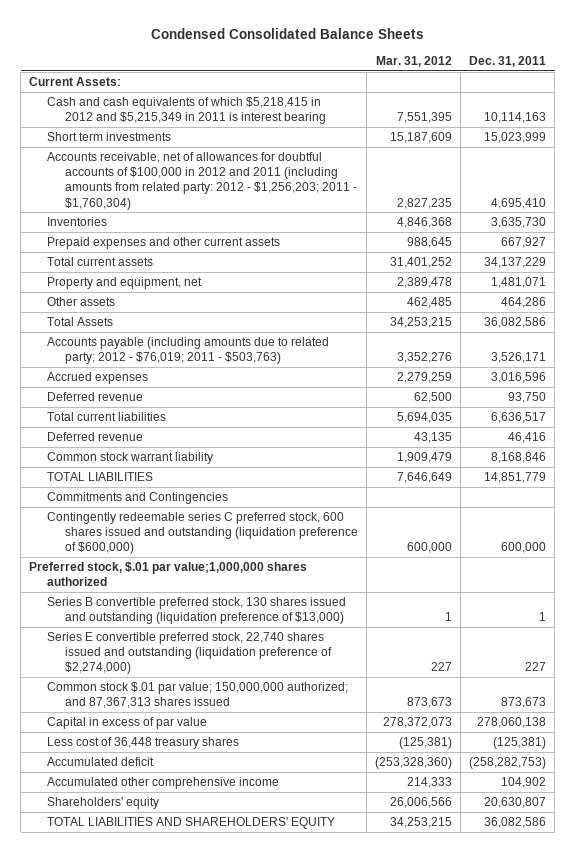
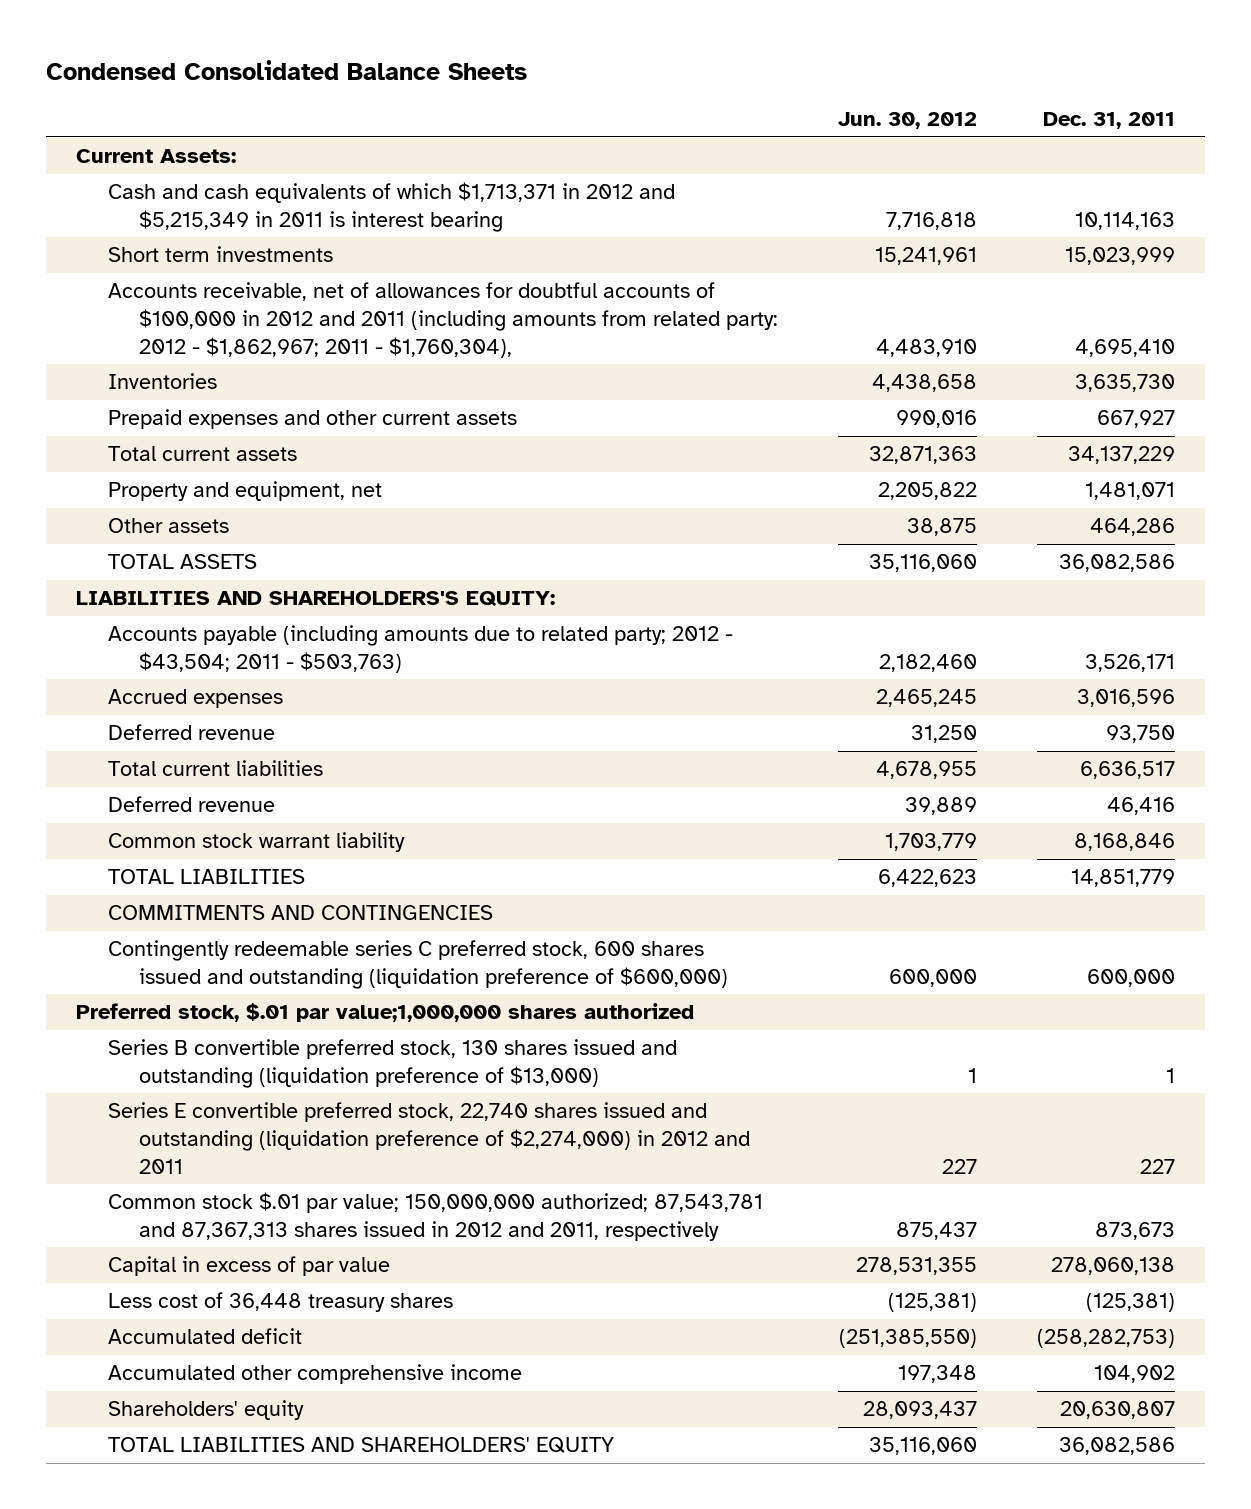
[376,56,453,68] Mar. 31, 2012 -> none
none -> [837,112,977,130] Jun. 30, 2012
[47,96,327,125] Cash and cash equivalents of which $5,218,415 in 2012 and $5,215,349 in 2011 is interest bearing -> [107,182,675,232] Cash and cash equivalents of which $1,713,371 in 2012 and $5,215,349 in 2011 is interest bearing
[47,151,358,210] Accounts receivable, net of allowances for doubtful accounts of $100,000 in 2012 and 2011 (including amounts from related party: 2012 - $1,256,203; 2011 - $1,760,304) -> [107,282,779,358] Accounts receivable, net of allowances for doubtful accounts of $100,000 in 2012 and 2011 (including amounts from related party: 2012 - $1,862,967; 2011 - $1,760,304),
[47,316,114,326] Total Assets -> [107,554,257,570] TOTAL ASSETS
none -> [76,591,556,608] LIABILITIES AND SHAREHOLDERS'S EQUITY:
[47,336,330,365] Accounts payable (including amounts due to related party; 2012 - $76,019; 2011 - $503,763) -> [107,625,733,673] Accounts payable (including amounts due to related party; 2012 - $43,504; 2011 - $503,763)
[47,491,229,504] Commitments and Contingencies -> [107,905,493,921] COMMITMENTS AND CONTINGENCIES
[47,631,333,675] Series E convertible preferred stock, 22,740 shares issued and outstanding (liquidation preference of $2,274,000) -> [107,1102,751,1174] Series E convertible preferred stock, 22,740 shares issued and outstanding (liquidation preference of $2,274,000) in 2012 and 2011
[47,681,349,709] Common stock $.01 par value; 150,000,000 authorized; and 87,367,313 shares issued -> [107,1192,763,1241] Common stock $.01 par value; 150,000,000 authorized; 87,543,781 and 87,367,313 shares issued in 2012 and 2011, respectively

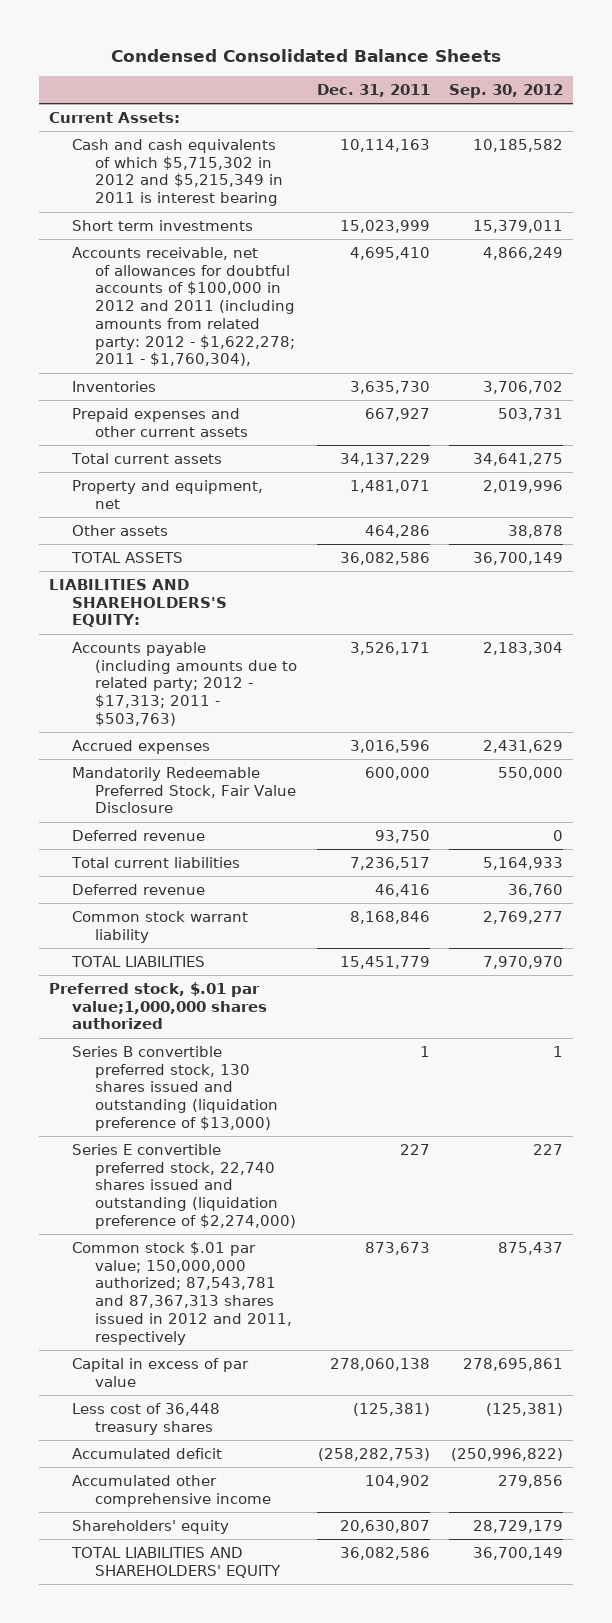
[837,112,977,130] Jun. 30, 2012 -> none
none -> [449,83,564,98] Sep. 30, 2012
[107,182,675,232] Cash and cash equivalents of which $1,713,371 in 2012 and $5,215,349 in 2011 is interest bearing -> [72,138,283,207] Cash and cash equivalents of which $5,715,302 in 2012 and $5,215,349 in 2011 is interest bearing
[107,282,779,358] Accounts receivable, net of allowances for doubtful accounts of $100,000 in 2012 and 2011 (including amounts from related party: 2012 - $1,862,967; 2011 - $1,760,304), -> [72,246,295,367] Accounts receivable, net of allowances for doubtful accounts of $100,000 in 2012 and 2011 (including amounts from related party: 2012 - $1,622,278; 2011 - $1,760,304),
[107,625,733,673] Accounts payable (including amounts due to related party; 2012 - $43,504; 2011 - $503,763) -> [72,641,297,726] Accounts payable (including amounts due to related party; 2012 - $17,313; 2011 - $503,763)
none -> [72,766,296,814] Mandatorily Redeemable Preferred Stock, Fair Value Disclosure
[1079,761,1175,780] 6,636,517 -> [349,856,430,870] 7,236,517
[107,905,493,921] COMMITMENTS AND CONTINGENCIES -> none
[107,940,729,989] Contingently redeemable series C preferred stock, 600 shares issued and outstanding (liquidation preference of $600,000) -> none
[1070,869,1175,888] 14,851,779 -> [339,955,430,969] 15,451,779
[107,1102,751,1174] Series E convertible preferred stock, 22,740 shares issued and outstanding (liquidation preference of $2,274,000) in 2012 and 2011 -> [72,1143,296,1229] Series E convertible preferred stock, 22,740 shares issued and outstanding (liquidation preference of $2,274,000)

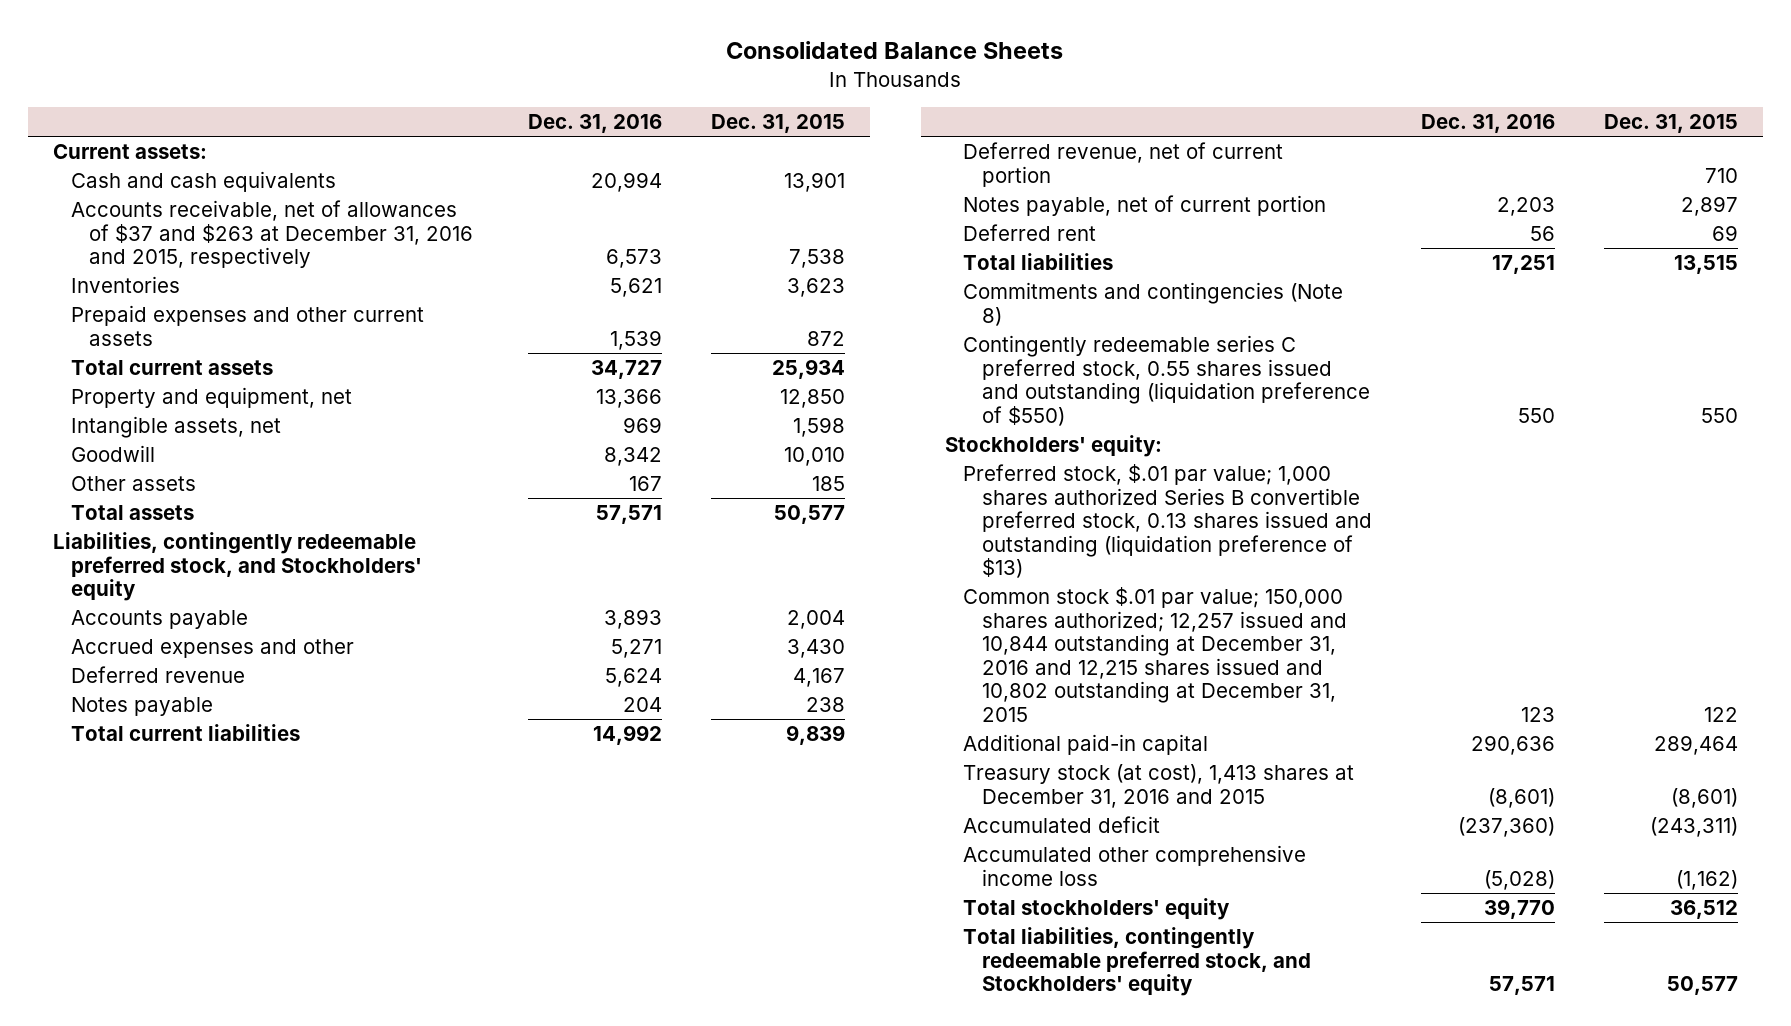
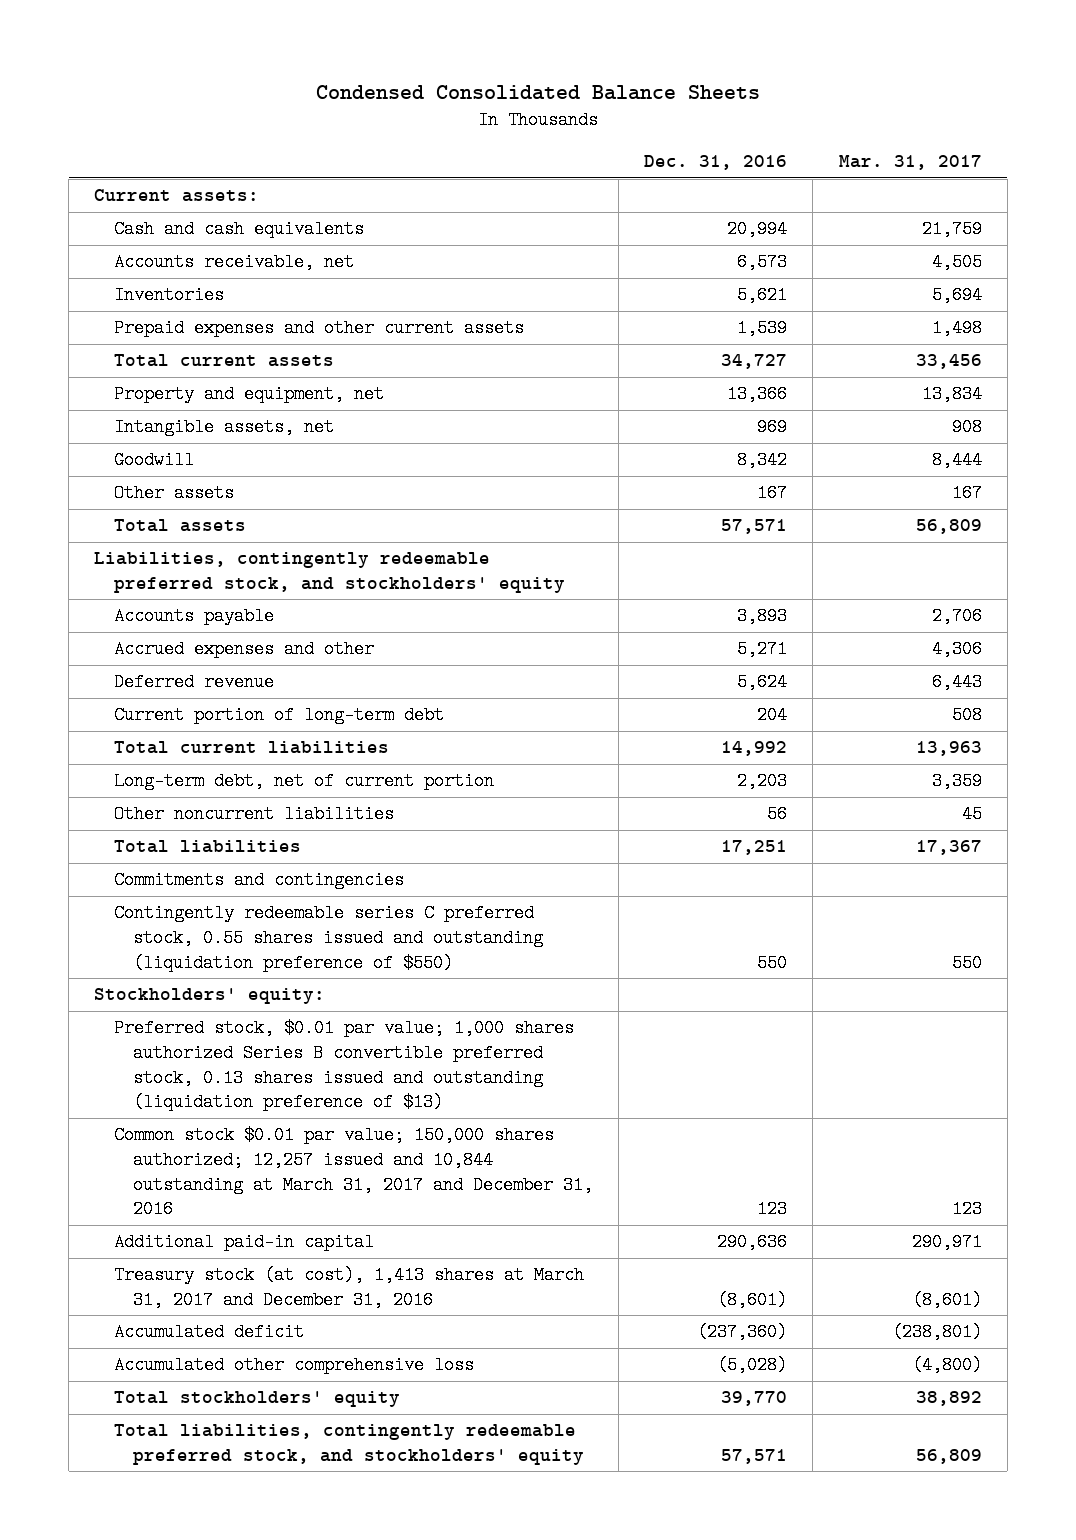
[726,41,1064,60] Consolidated Balance Sheets -> [315,84,760,100] Condensed Consolidated Balance Sheets
[711,114,846,134] Dec. 31, 2015 -> none
none -> [838,155,982,171] Mar. 31, 2017
[70,200,473,269] Accounts receivable, net of allowances of $37 and $263 at December 31, 2016 and 2015, respectively -> [113,253,354,272] Accounts receivable, net
[52,532,422,602] Liabilities, contingently redeemable preferred stock, and Stockholders' equity -> [94,552,565,593] Liabilities, contingently redeemable preferred stock, and stockholders' equity
[70,697,213,717] Notes payable -> none
none -> [113,706,444,725] Current portion of long-term debt
[963,142,1284,187] Deferred revenue, net of current portion -> none
[963,224,1097,242] Deferred rent -> none
[963,195,1327,217] Notes payable, net of current portion -> [113,772,494,791] Long-term debt, net of current portion
none -> [113,805,394,824] Other noncurrent liabilities
[963,282,1344,326] Commitments and contingencies (Note 8) -> [113,871,404,890] Commitments and contingencies
[963,464,1372,579] Preferred stock, $.01 par value; 1,000 shares authorized Series B convertible preferred stock, 0.13 shares issued and outstanding (liquidation preference of $13) -> [113,1019,574,1112] Preferred stock, $0.01 par value; 1,000 shares authorized Series B convertible preferred stock, 0.13 shares issued and outstanding (liquidation preference of $13)
[963,587,1347,722] Common stock $.01 par value; 150,000 shares authorized; 12,257 issued and 10,844 outstanding at December 31, 2016 and 12,215 shares issued and 10,802 outstanding at December 31, 2015 -> [113,1126,593,1219] Common stock $0.01 par value; 150,000 shares authorized; 12,257 issued and 10,844 outstanding at March 31, 2017 and December 31, 2016
[963,764,1355,808] Treasury stock (at cost), 1,413 shares at December 31, 2016 and 2015 -> [113,1266,584,1309] Treasury stock (at cost), 1,413 shares at March 31, 2017 and December 31, 2016
[963,845,1307,886] Accumulated other comprehensive income loss -> [113,1356,474,1375] Accumulated other comprehensive loss
[963,927,1311,997] Total liabilities, contingently redeemable preferred stock, and Stockholders' equity -> [113,1424,584,1465] Total liabilities, contingently redeemable preferred stock, and stockholders' equity

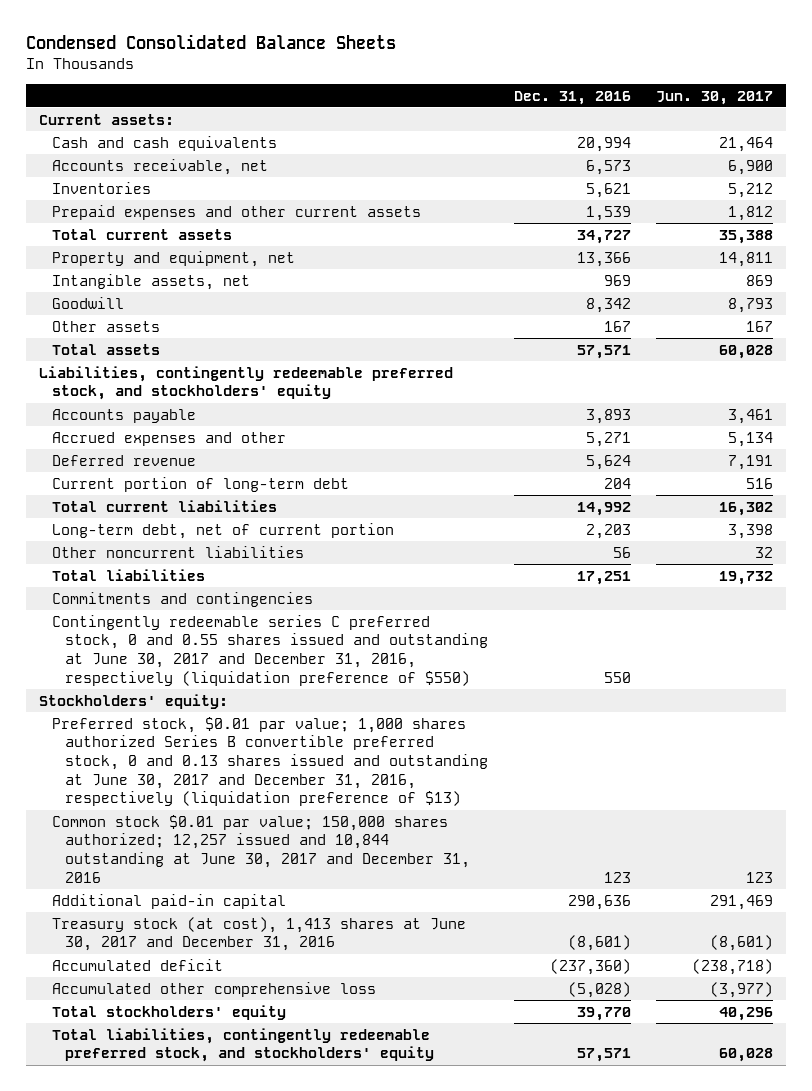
[838,155,982,171] Mar. 31, 2017 -> none
none -> [656,90,774,105] Jun. 30, 2017
[113,904,543,972] Contingently redeemable series C preferred stock, 0.55 shares issued and outstanding (liquidation preference of $550) -> [51,614,488,686] Contingently redeemable series C preferred stock, 0 and 0.55 shares issued and outstanding at June 30, 2017 and December 31, 2016, respectively (liquidation preference of $550)
[113,1019,574,1112] Preferred stock, $0.01 par value; 1,000 shares authorized Series B convertible preferred stock, 0.13 shares issued and outstanding (liquidation preference of $13) -> [51,716,488,807] Preferred stock, $0.01 par value; 1,000 shares authorized Series B convertible preferred stock, 0 and 0.13 shares issued and outstanding at June 30, 2017 and December 31, 2016, respectively (liquidation preference of $13)
[113,1126,593,1219] Common stock $0.01 par value; 150,000 shares authorized; 12,257 issued and 10,844 outstanding at March 31, 2017 and December 31, 2016 -> [51,814,470,883] Common stock $0.01 par value; 150,000 shares authorized; 12,257 issued and 10,844 outstanding at June 30, 2017 and December 31, 2016
[113,1266,584,1309] Treasury stock (at cost), 1,413 shares at March 31, 2017 and December 31, 2016 -> [51,916,466,952] Treasury stock (at cost), 1,413 shares at June 30, 2017 and December 31, 2016

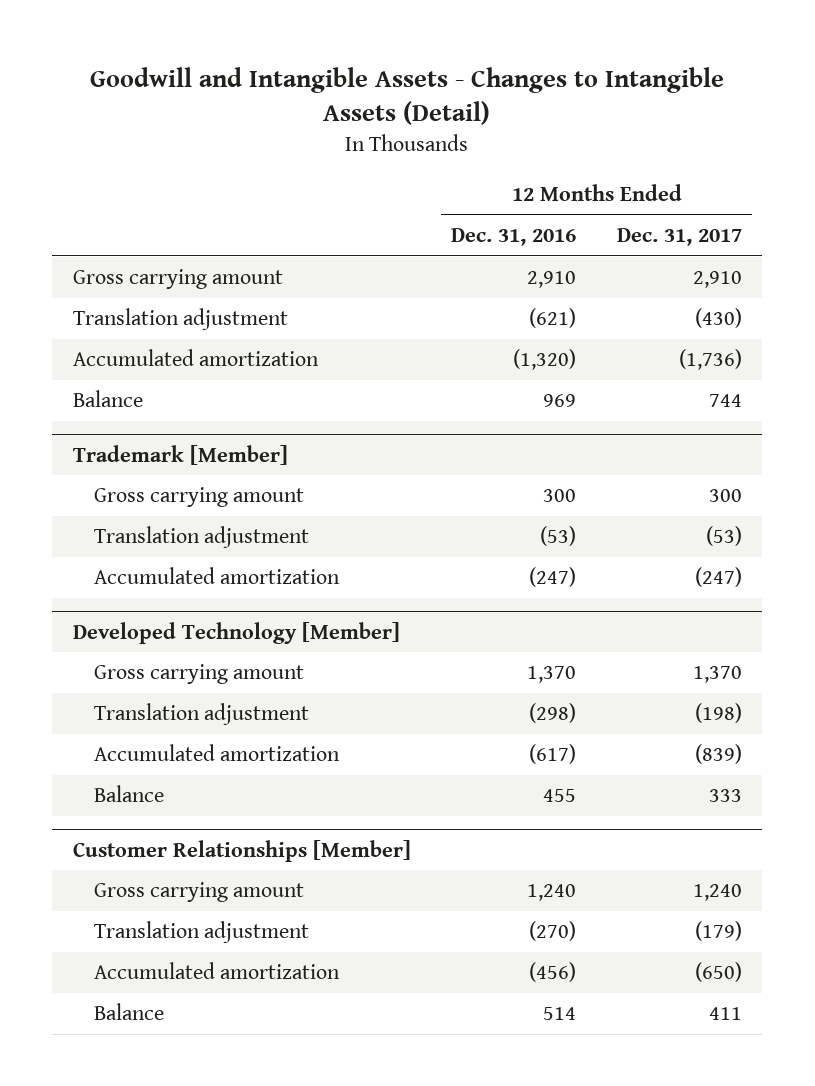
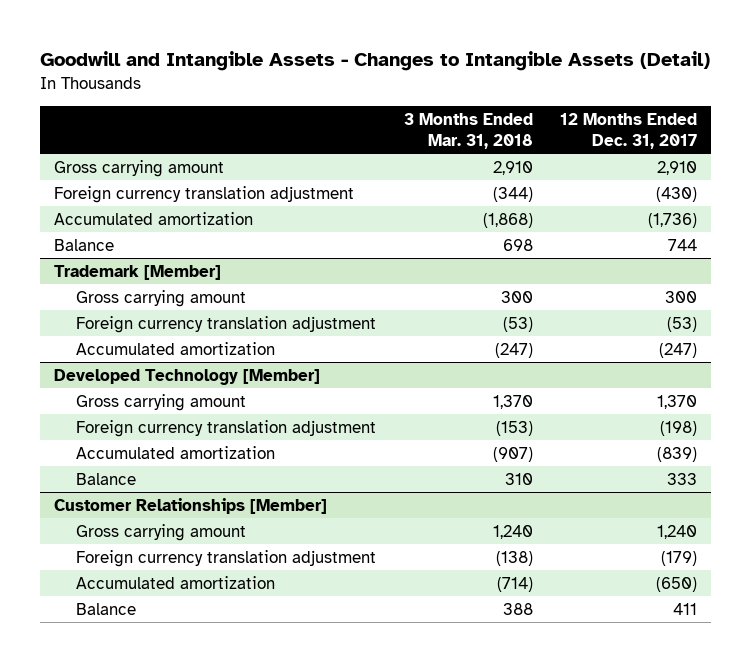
[451,227,577,246] Dec. 31, 2016 -> none
none -> [403,112,533,149] 3 Months Ended Mar. 31, 2018
[72,308,288,331] Translation adjustment -> [53,185,354,203] Foreign currency translation adjustment
[93,526,309,549] Translation adjustment -> [76,315,377,333] Foreign currency translation adjustment
[93,703,309,726] Translation adjustment -> [76,419,377,437] Foreign currency translation adjustment
[93,921,309,944] Translation adjustment -> [76,549,377,567] Foreign currency translation adjustment

